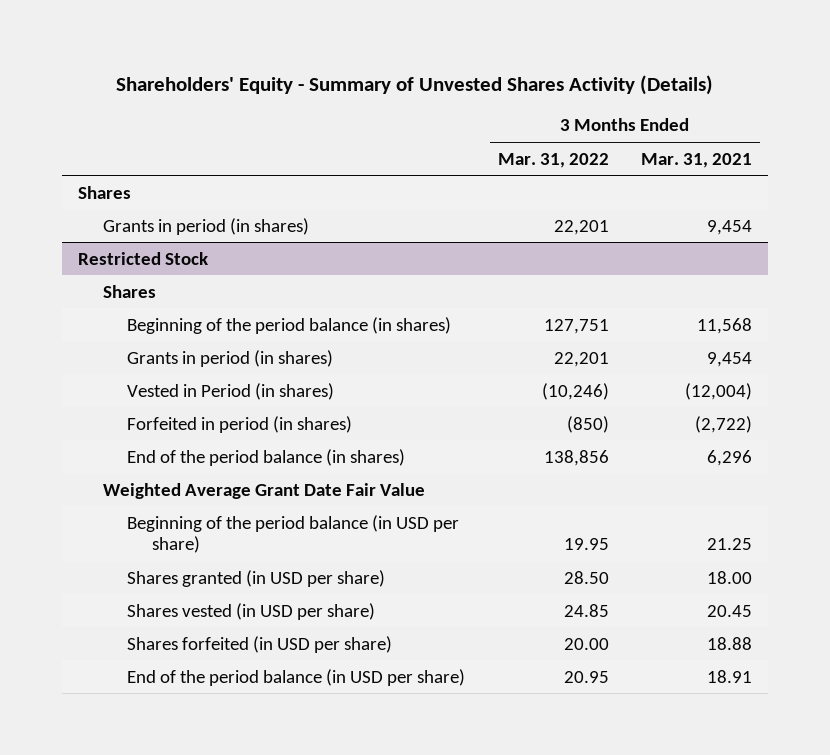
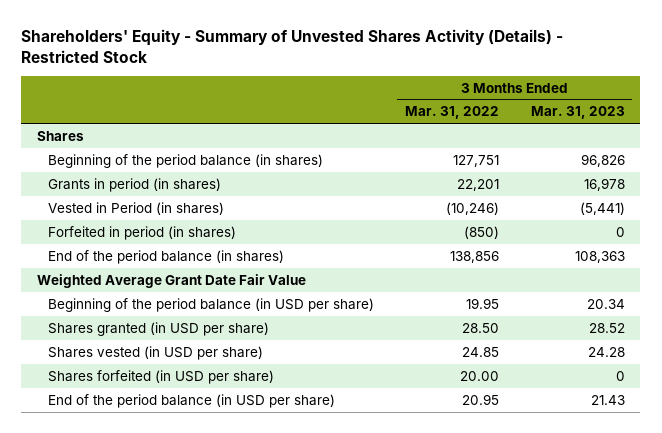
[115,74,713,95] Shareholders' Equity - Summary of Unvested Shares Activity (Details) -> [21,29,564,63] Shareholders' Equity - Summary of Unvested Shares Activity (Details) - Restricted Stock
[640,152,752,168] Mar. 31, 2021 -> none
none -> [530,106,625,120] Mar. 31, 2023
[102,217,309,235] Grants in period (in shares) -> none
[78,251,209,265] Restricted Stock -> none
[102,284,156,298] Shares -> none

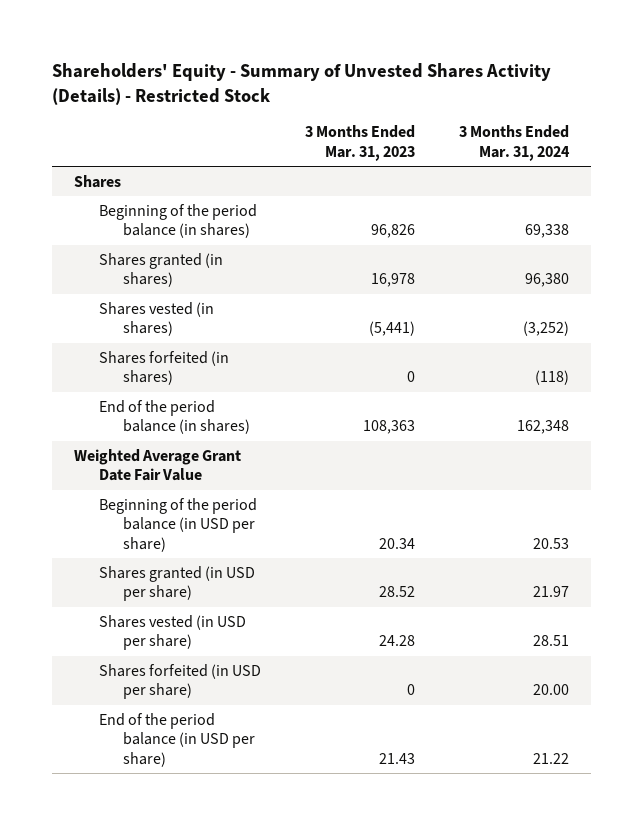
[405,106,500,120] Mar. 31, 2022 -> none
none -> [458,125,570,162] 3 Months Ended Mar. 31, 2024
[47,177,221,192] Grants in period (in shares) -> [98,252,223,288] Shares granted (in shares)
[47,201,224,215] Vested in Period (in shares) -> [98,301,214,337] Shares vested (in shares)
[47,225,236,240] Forfeited in period (in shares) -> [98,350,229,386] Shares forfeited (in shares)

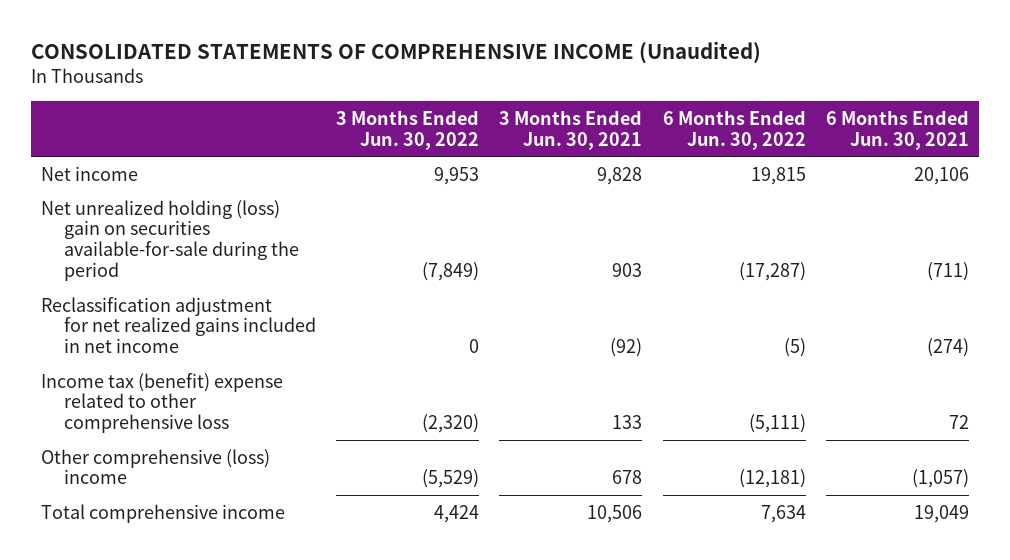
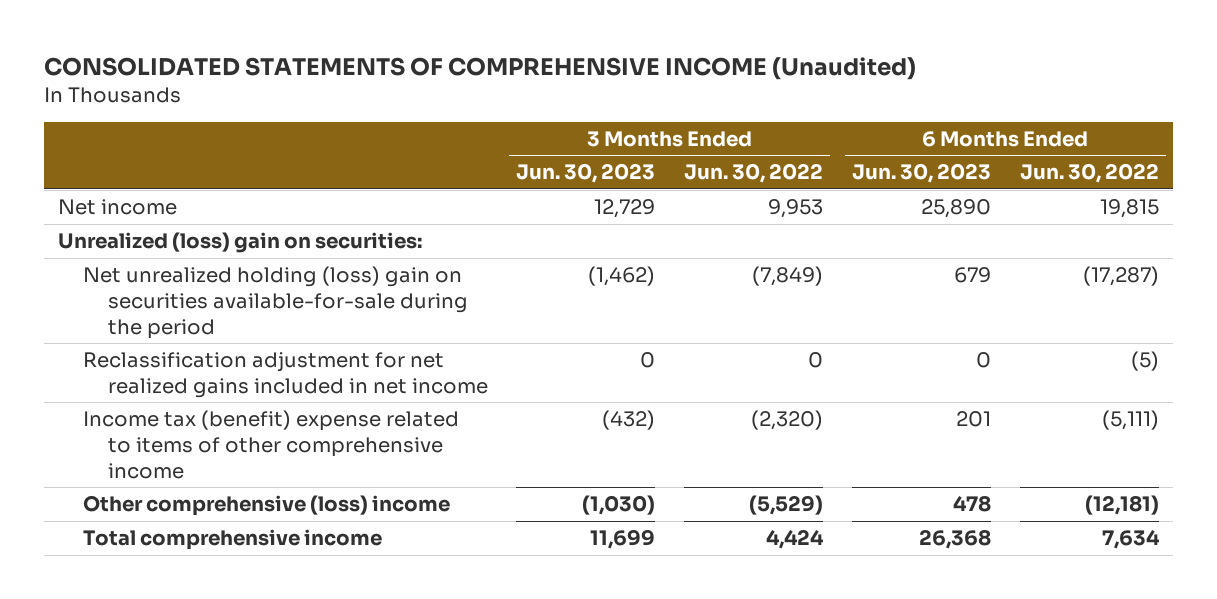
[499,109,643,150] 3 Months Ended Jun. 30, 2021 -> none
[825,109,969,150] 6 Months Ended Jun. 30, 2021 -> none
none -> [516,163,656,184] Jun. 30, 2023
none -> [851,163,991,184] Jun. 30, 2023
none -> [58,232,423,254] Unrealized (loss) gain on securities:
[41,372,284,434] Income tax (benefit) expense related to other comprehensive loss -> [83,410,460,479] Income tax (benefit) expense related to items of other comprehensive income

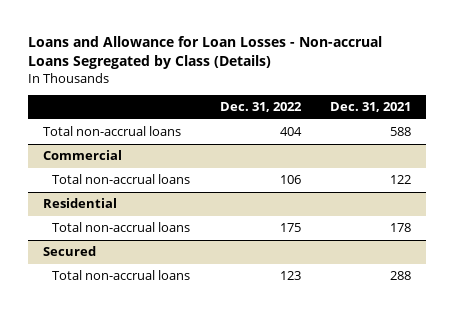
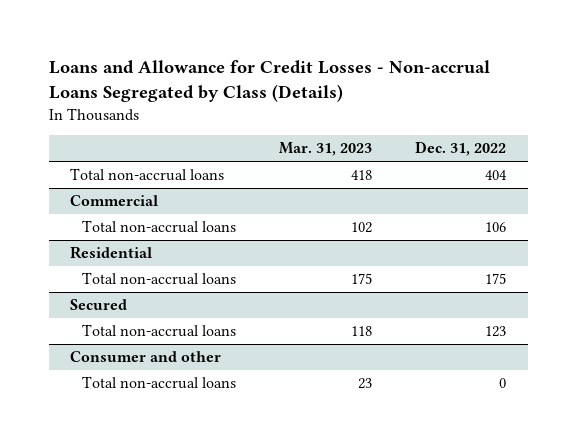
[28,36,383,70] Loans and Allowance for Loan Losses - Non-accrual Loans Segregated by Class (Details) -> [48,60,490,103] Loans and Allowance for Credit Losses - Non-accrual Loans Segregated by Class (Details)
[330,102,412,113] Dec. 31, 2021 -> none
none -> [279,142,373,157] Mar. 31, 2023
none -> [70,351,222,363] Consumer and other
none -> [82,376,237,390] Total non-accrual loans

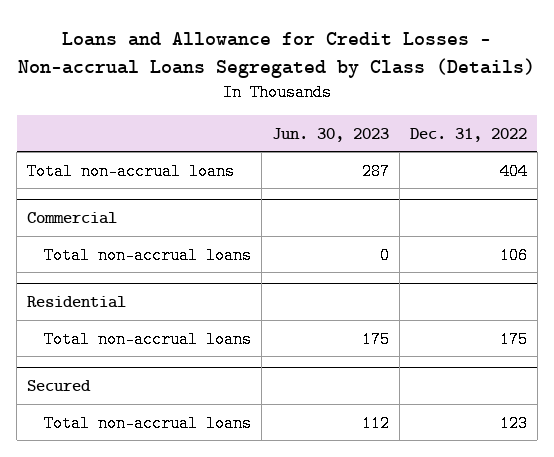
[279,142,373,157] Mar. 31, 2023 -> none
none -> [271,127,389,142] Jun. 30, 2023
[70,351,222,363] Consumer and other -> none
[82,376,237,390] Total non-accrual loans -> none

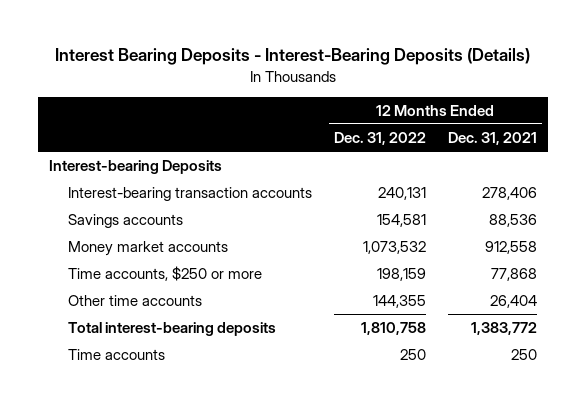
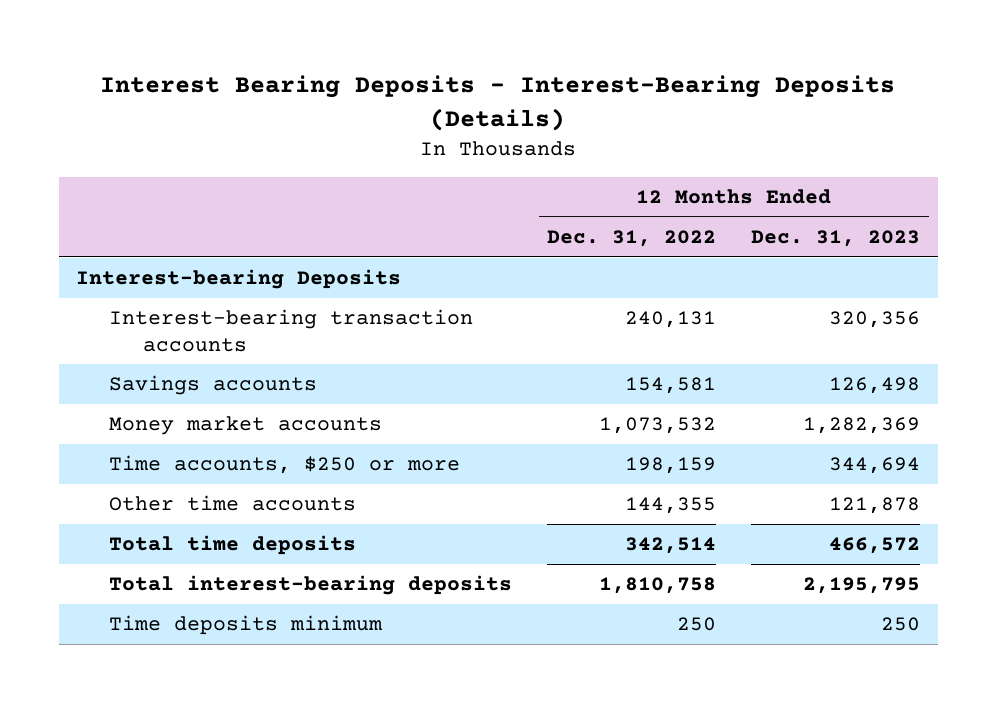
[447,131,537,145] Dec. 31, 2021 -> none
none -> [751,229,921,247] Dec. 31, 2023
none -> [109,535,357,556] Total time deposits
[68,349,166,361] Time accounts -> [109,615,384,636] Time deposits minimum

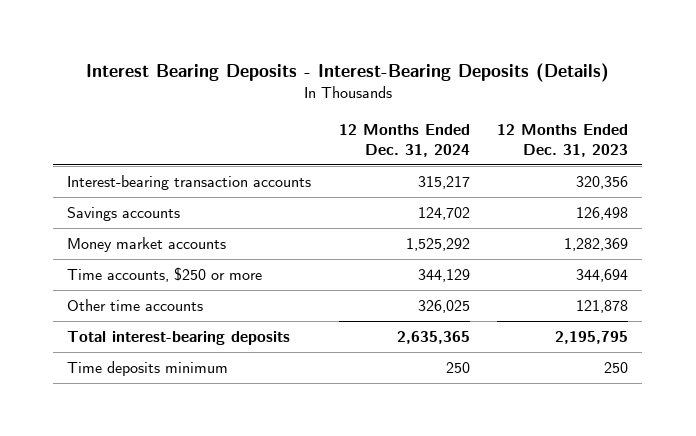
[547,229,717,247] Dec. 31, 2022 -> none
none -> [338,123,470,157] 12 Months Ended Dec. 31, 2024
[76,269,402,290] Interest-bearing Deposits -> none
[109,535,357,556] Total time deposits -> none

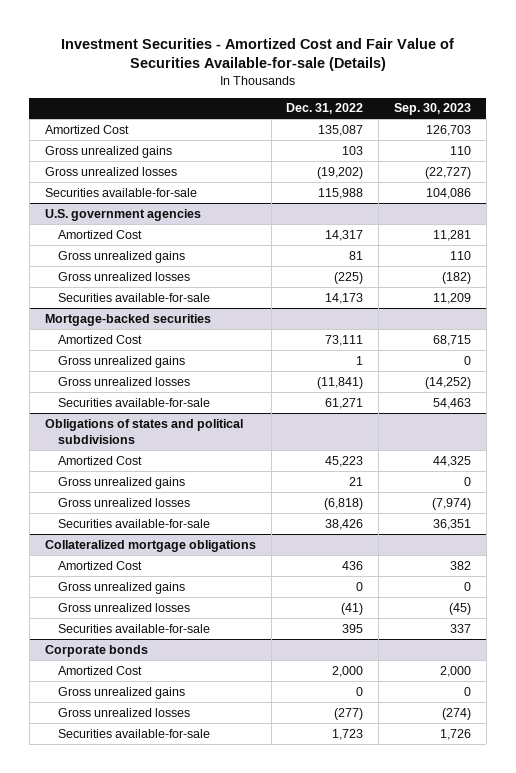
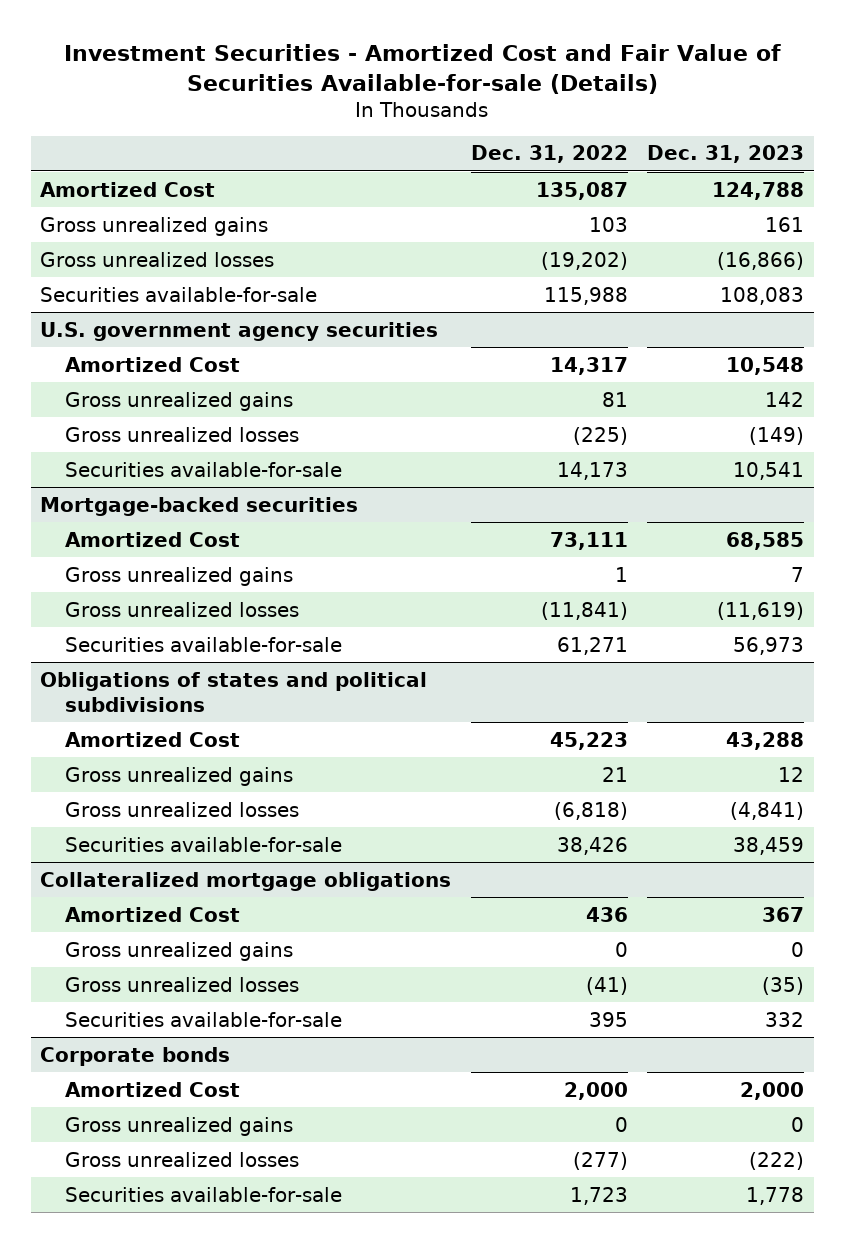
[394,103,472,116] Sep. 30, 2023 -> none
none -> [646,145,804,164] Dec. 31, 2023
[44,208,201,221] U.S. government agencies -> [40,321,439,341] U.S. government agency securities

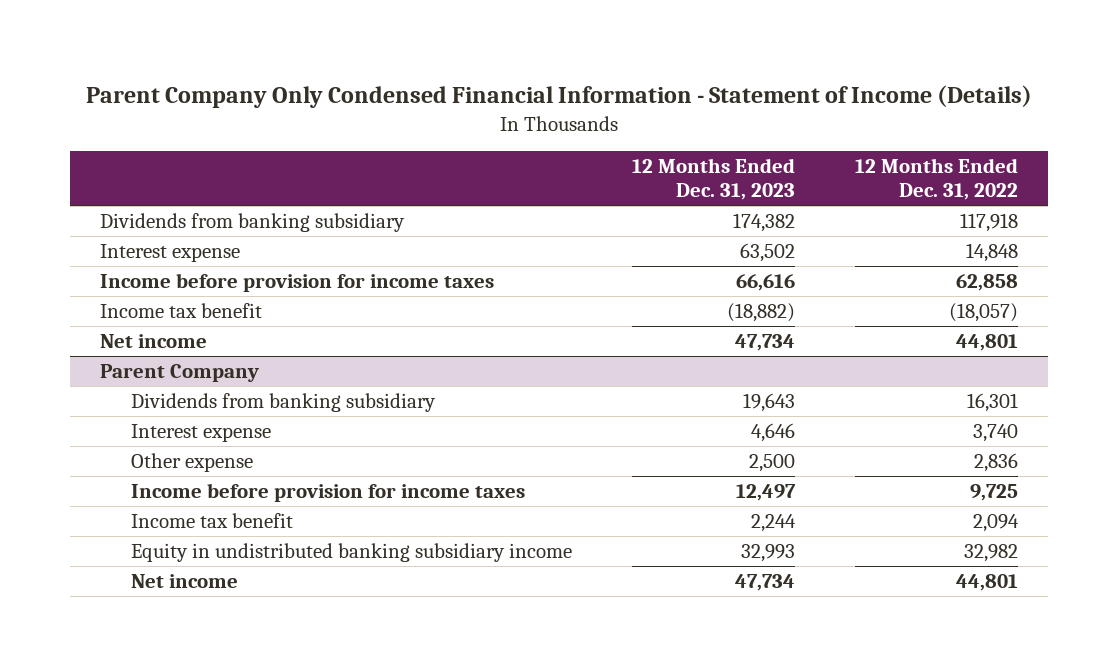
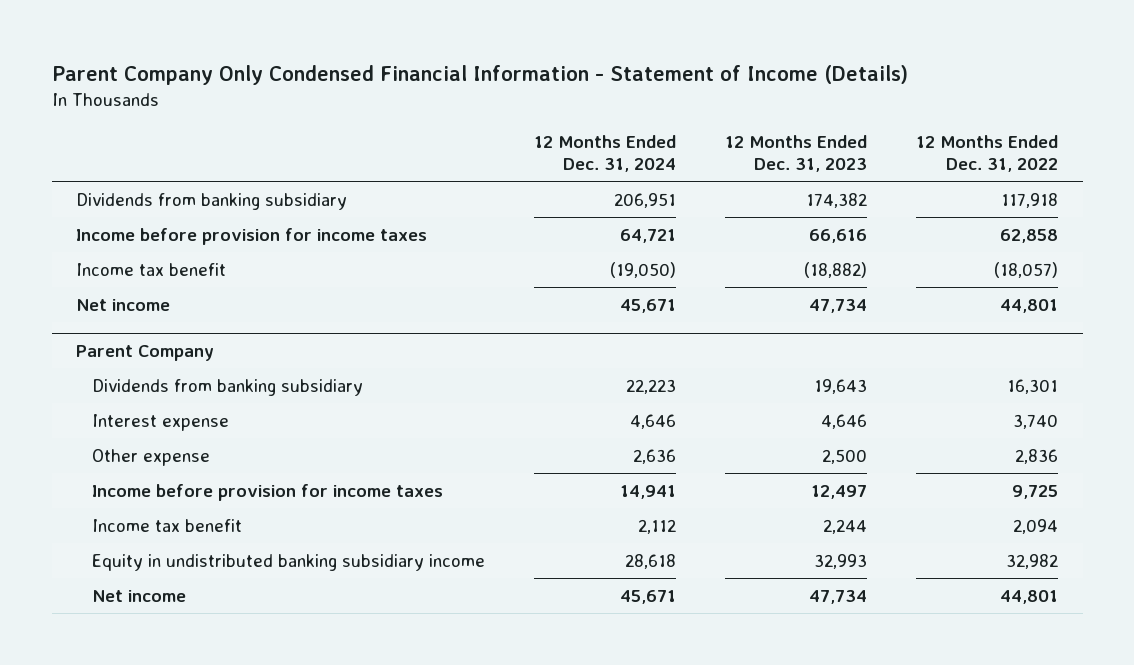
none -> [533,135,676,173] 12 Months Ended Dec. 31, 2024
[100,243,241,262] Interest expense -> none

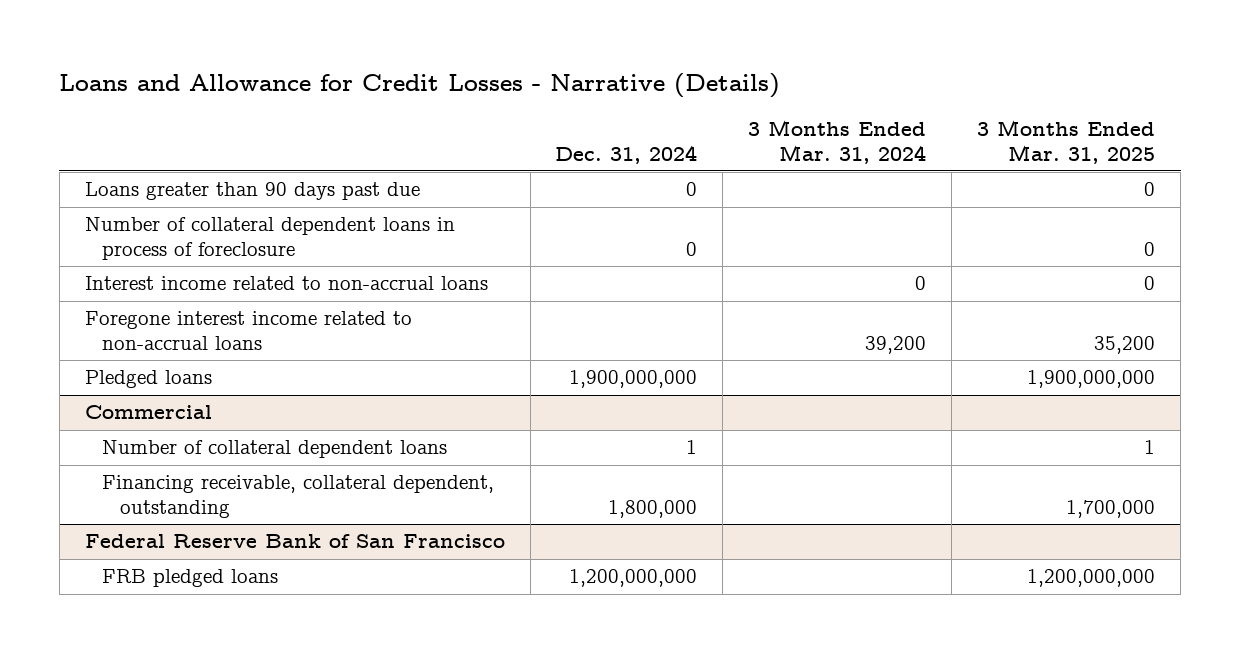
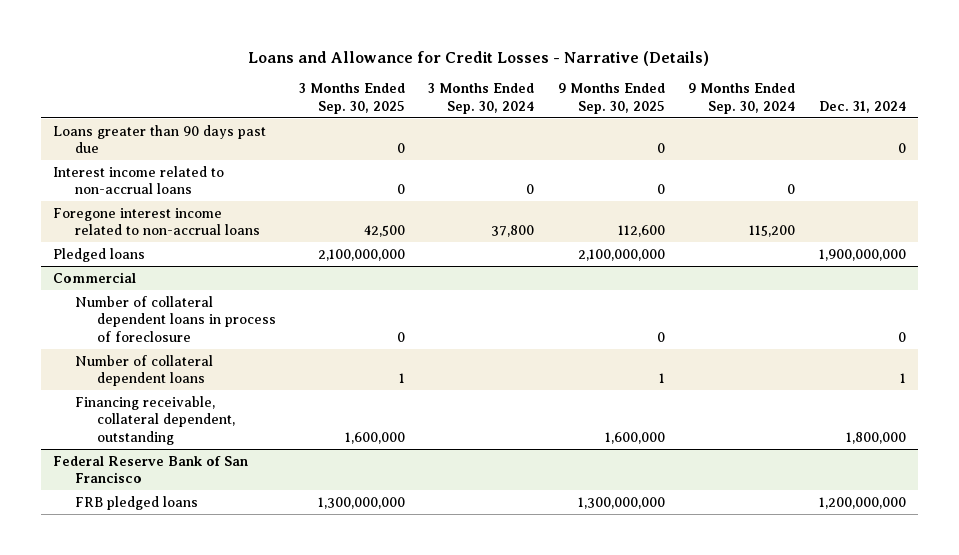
[748,120,927,164] 3 Months Ended Mar. 31, 2024 -> none
[977,120,1156,164] 3 Months Ended Mar. 31, 2025 -> none
none -> [299,83,406,114] 3 Months Ended Sep. 30, 2025
none -> [428,83,535,114] 3 Months Ended Sep. 30, 2024
none -> [557,83,665,114] 9 Months Ended Sep. 30, 2025
none -> [688,83,796,114] 9 Months Ended Sep. 30, 2024
[84,217,455,260] Number of collateral dependent loans in process of foreclosure -> none
none -> [74,295,276,343] Number of collateral dependent loans in process of foreclosure

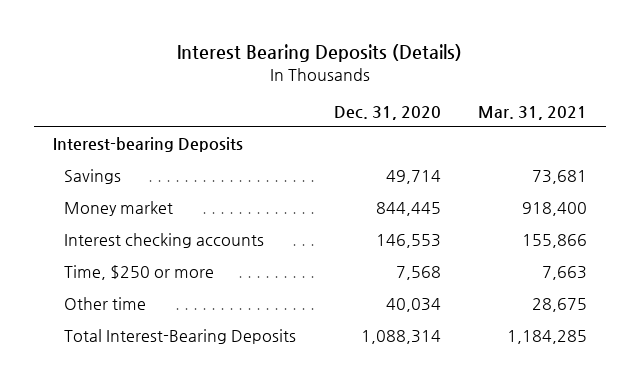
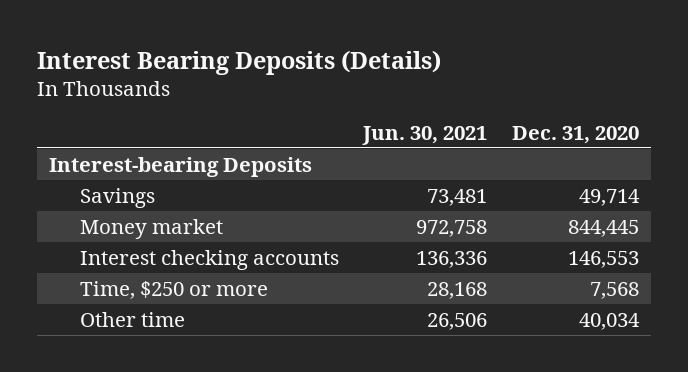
[478,105,588,120] Mar. 31, 2021 -> none
none -> [362,125,488,145] Jun. 30, 2021
[64,329,297,345] Total Interest-Bearing Deposits -> none

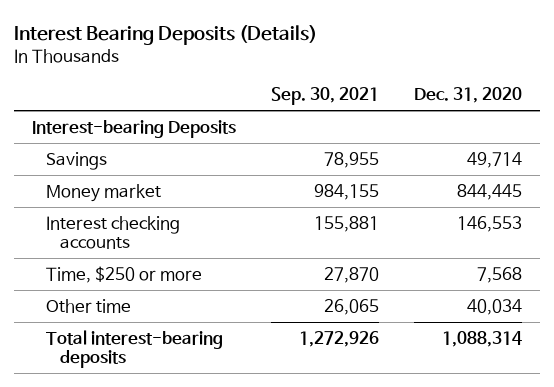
[362,125,488,145] Jun. 30, 2021 -> none
none -> [271,87,380,106] Sep. 30, 2021
none -> [46,329,224,368] Total interest-bearing deposits

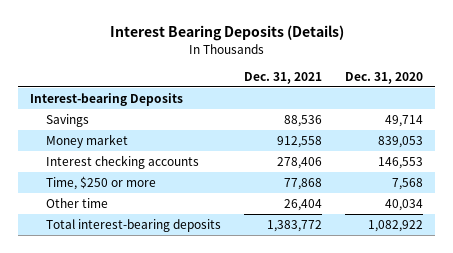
[271,87,380,106] Sep. 30, 2021 -> none
none -> [244,71,323,84] Dec. 31, 2021
[457,183,523,200] 844,445 -> [378,135,424,148] 839,053
[442,330,523,347] 1,088,314 -> [368,219,424,232] 1,082,922

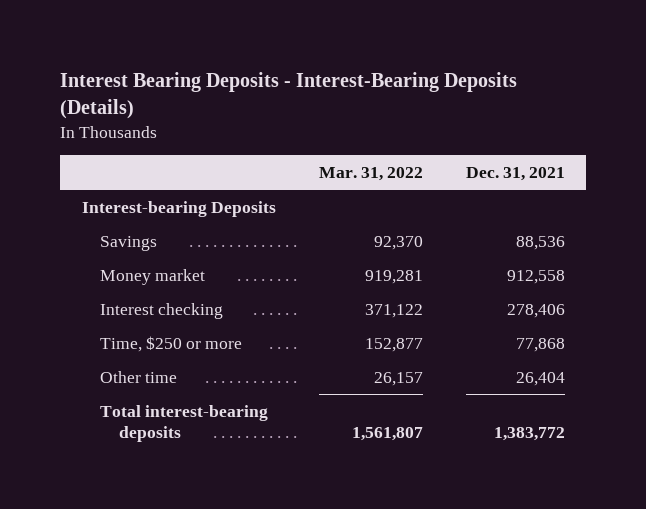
[109,25,344,42] Interest Bearing Deposits (Details) -> [60,72,518,120] Interest Bearing Deposits - Interest-Bearing Deposits (Details)
[345,71,424,84] Dec. 31, 2020 -> none
none -> [318,166,423,181] Mar. 31, 2022
[45,154,199,169] Interest checking accounts -> [100,302,224,319] Interest checking

